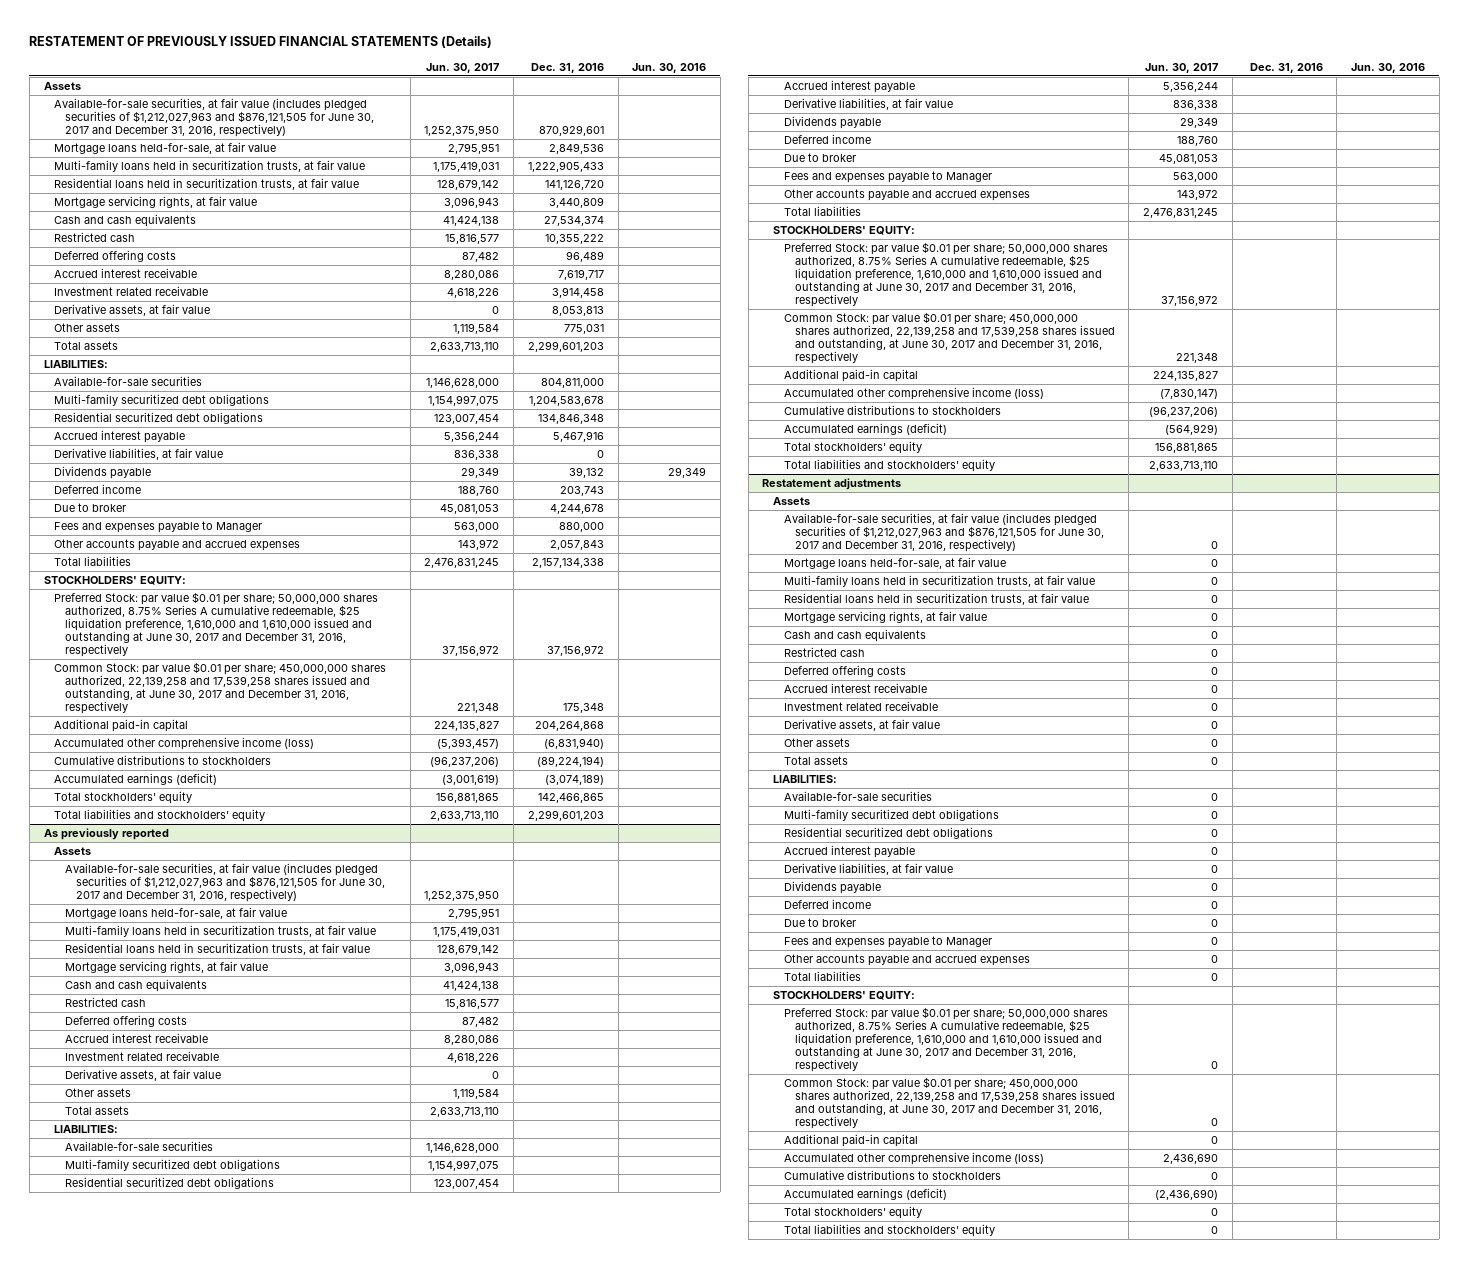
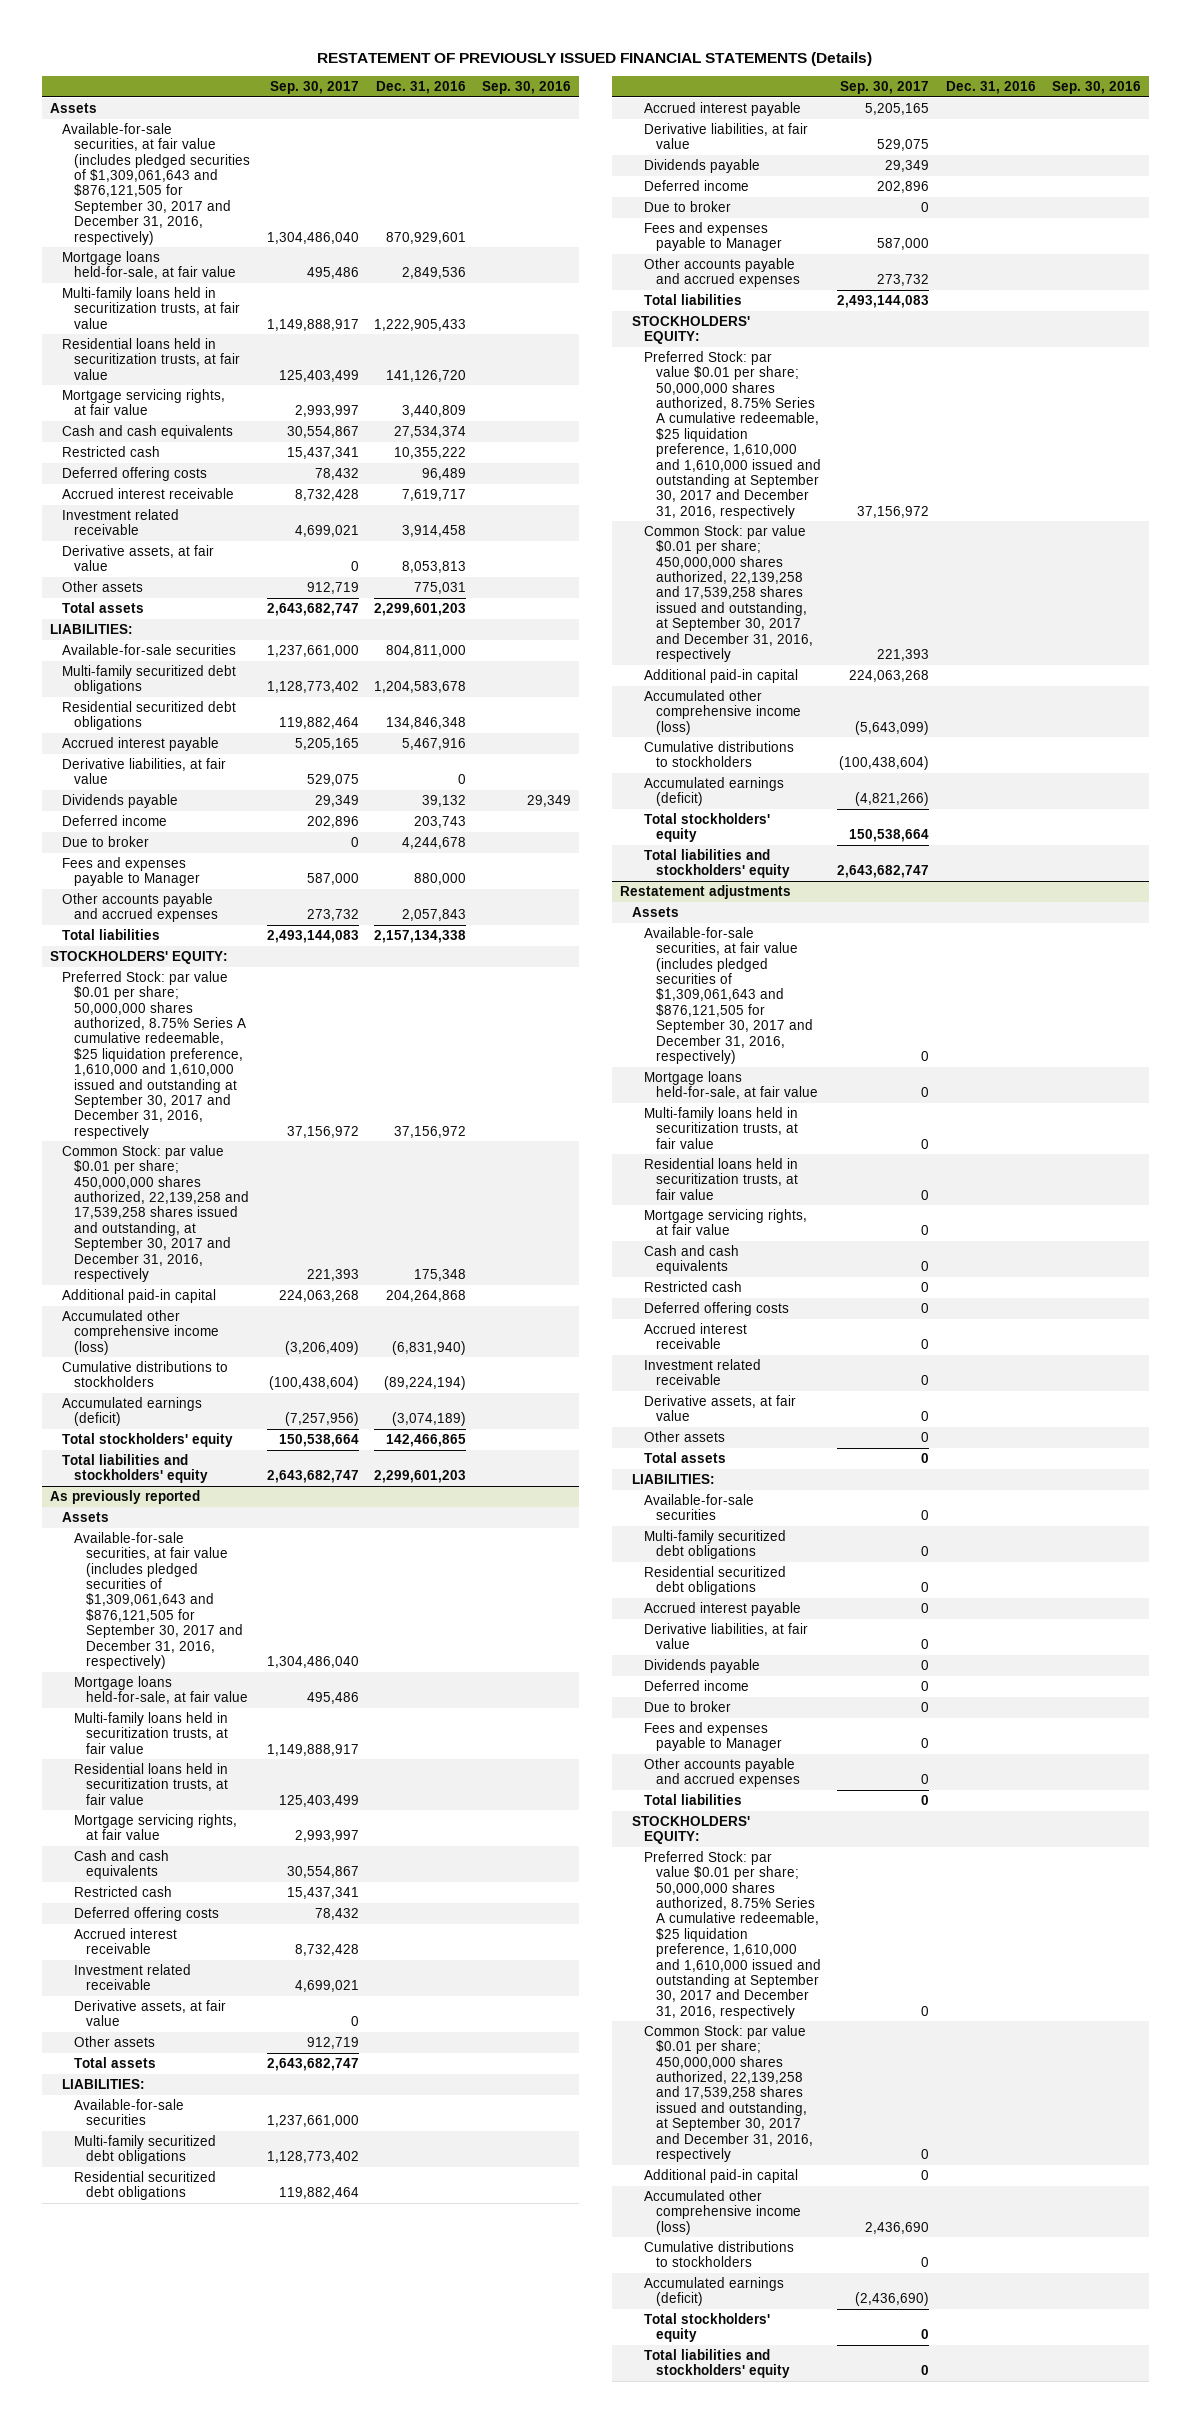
[426,62,500,73] Jun. 30, 2017 -> none
[632,62,707,73] Jun. 30, 2016 -> none
none -> [269,81,359,95] Sep. 30, 2017
none -> [481,81,571,95] Sep. 30, 2016
[54,98,375,138] Available-for-sale securities, at fair value (includes pledged securities of $1,212,027,963 and $876,121,505 for June 30, 2017 and December 31, 2016, respectively) -> [62,122,251,245] Available-for-sale securities, at fair value (includes pledged securities of $1,309,061,643 and $876,121,505 for September 30, 2017 and December 31, 2016, respectively)
[54,592,379,658] Preferred Stock: par value $0.01 per share; 50,000,000 shares authorized, 8.75% Series A cumulative redeemable, $25 liquidation preference, 1,610,000 and 1,610,000 issued and outstanding at June 30, 2017 and December 31, 2016, respectively -> [62,970,247,1139] Preferred Stock: par value $0.01 per share; 50,000,000 shares authorized, 8.75% Series A cumulative redeemable, $25 liquidation preference, 1,610,000 and 1,610,000 issued and outstanding at September 30, 2017 and December 31, 2016, respectively
[54,662,387,715] Common Stock: par value $0.01 per share; 450,000,000 shares authorized, 22,139,258 and 17,539,258 shares issued and outstanding, at June 30, 2017 and December 31, 2016, respectively -> [62,1144,250,1282] Common Stock: par value $0.01 per share; 450,000,000 shares authorized, 22,139,258 and 17,539,258 shares issued and outstanding, at September 30, 2017 and December 31, 2016, respectively
[65,863,386,903] Available-for-sale securities, at fair value (includes pledged securities of $1,212,027,963 and $876,121,505 for June 30, 2017 and December 31, 2016, respectively) -> [74,1531,244,1669] Available-for-sale securities, at fair value (includes pledged securities of $1,309,061,643 and $876,121,505 for September 30, 2017 and December 31, 2016, respectively)
[783,242,1108,308] Preferred Stock: par value $0.01 per share; 50,000,000 shares authorized, 8.75% Series A cumulative redeemable, $25 liquidation preference, 1,610,000 and 1,610,000 issued and outstanding at June 30, 2017 and December 31, 2016, respectively -> [644,350,822,519] Preferred Stock: par value $0.01 per share; 50,000,000 shares authorized, 8.75% Series A cumulative redeemable, $25 liquidation preference, 1,610,000 and 1,610,000 issued and outstanding at September 30, 2017 and December 31, 2016, respectively
[783,312,1115,365] Common Stock: par value $0.01 per share; 450,000,000 shares authorized, 22,139,258 and 17,539,258 shares issued and outstanding, at June 30, 2017 and December 31, 2016, respectively -> [644,524,814,662] Common Stock: par value $0.01 per share; 450,000,000 shares authorized, 22,139,258 and 17,539,258 shares issued and outstanding, at September 30, 2017 and December 31, 2016, respectively
[783,513,1104,553] Available-for-sale securities, at fair value (includes pledged securities of $1,212,027,963 and $876,121,505 for June 30, 2017 and December 31, 2016, respectively) -> [644,926,814,1064] Available-for-sale securities, at fair value (includes pledged securities of $1,309,061,643 and $876,121,505 for September 30, 2017 and December 31, 2016, respectively)
[783,1007,1108,1073] Preferred Stock: par value $0.01 per share; 50,000,000 shares authorized, 8.75% Series A cumulative redeemable, $25 liquidation preference, 1,610,000 and 1,610,000 issued and outstanding at June 30, 2017 and December 31, 2016, respectively -> [644,1850,822,2019] Preferred Stock: par value $0.01 per share; 50,000,000 shares authorized, 8.75% Series A cumulative redeemable, $25 liquidation preference, 1,610,000 and 1,610,000 issued and outstanding at September 30, 2017 and December 31, 2016, respectively
[783,1077,1115,1130] Common Stock: par value $0.01 per share; 450,000,000 shares authorized, 22,139,258 and 17,539,258 shares issued and outstanding, at June 30, 2017 and December 31, 2016, respectively -> [644,2024,814,2162] Common Stock: par value $0.01 per share; 450,000,000 shares authorized, 22,139,258 and 17,539,258 shares issued and outstanding, at September 30, 2017 and December 31, 2016, respectively

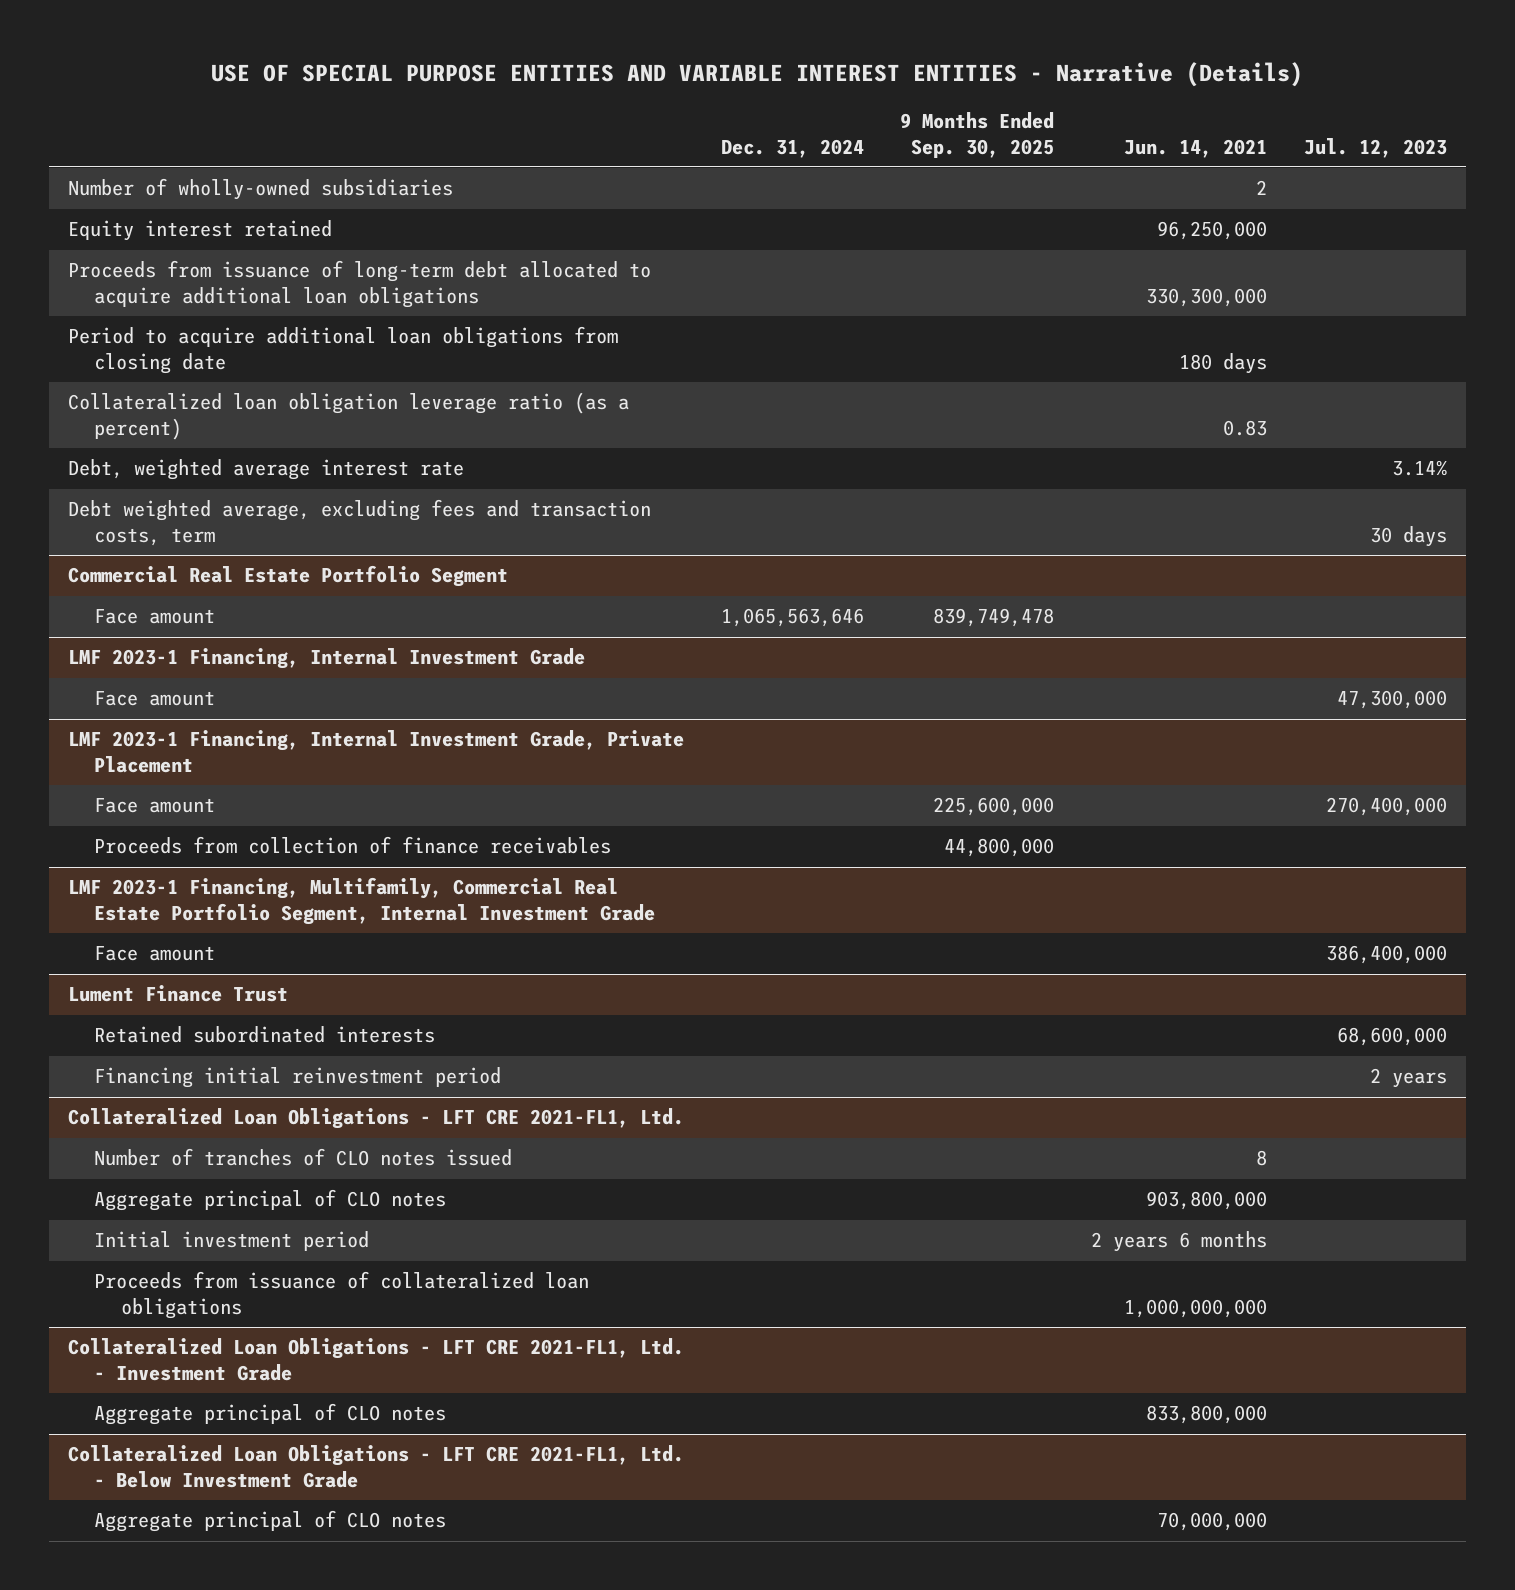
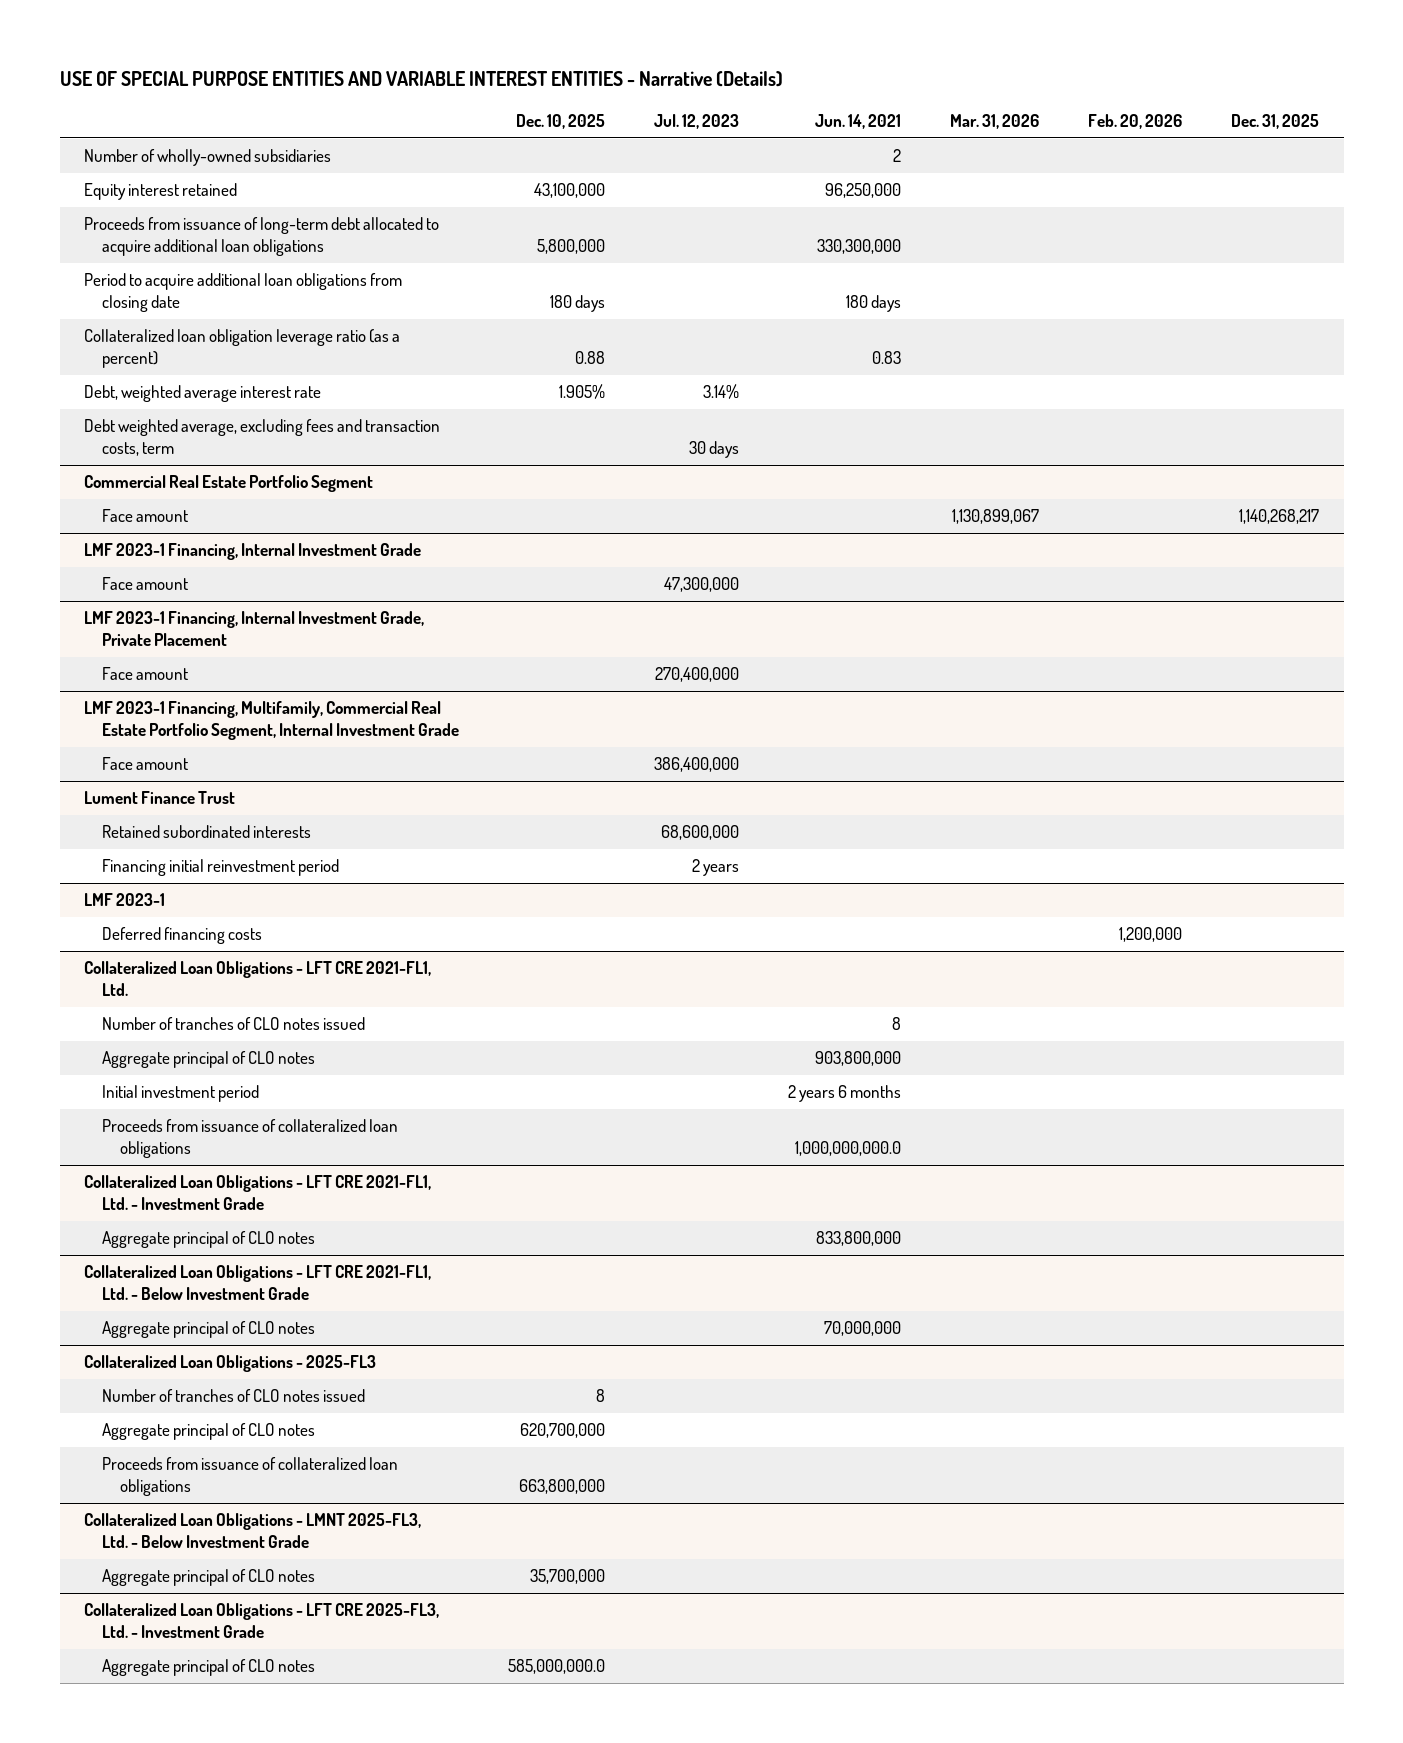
[720,138,864,158] Dec. 31, 2024 -> none
[900,112,1055,158] 9 Months Ended Sep. 30, 2025 -> none
none -> [515,113,605,129] Dec. 10, 2025
none -> [950,113,1040,129] Mar. 31, 2026
none -> [1088,113,1183,129] Feb. 20, 2026
none -> [1231,113,1320,129] Dec. 31, 2025
[94,836,612,855] Proceeds from collection of finance receivables -> none
none -> [84,893,166,907] LMF 2023-1
none -> [101,927,262,945] Deferred financing costs
[1124,1298,1268,1318] 1,000,000,000 -> [794,1141,901,1157] 1,000,000,000.0
none -> [84,1355,377,1373] Collateralized Loan Obligations - 2025-FL3
none -> [101,1389,365,1403] Number of tranches of CLO notes issued
none -> [101,1423,315,1441] Aggregate principal of CLO notes
none -> [101,1457,398,1497] Proceeds from issuance of collateralized loan obligations
none -> [84,1513,422,1549] Collateralized Loan Obligations - LMNT 2025-FL3, Ltd. - Below Investment Grade
none -> [101,1569,315,1587] Aggregate principal of CLO notes
none -> [84,1603,440,1639] Collateralized Loan Obligations - LFT CRE 2025-FL3, Ltd. - Investment Grade
none -> [101,1659,315,1677] Aggregate principal of CLO notes

